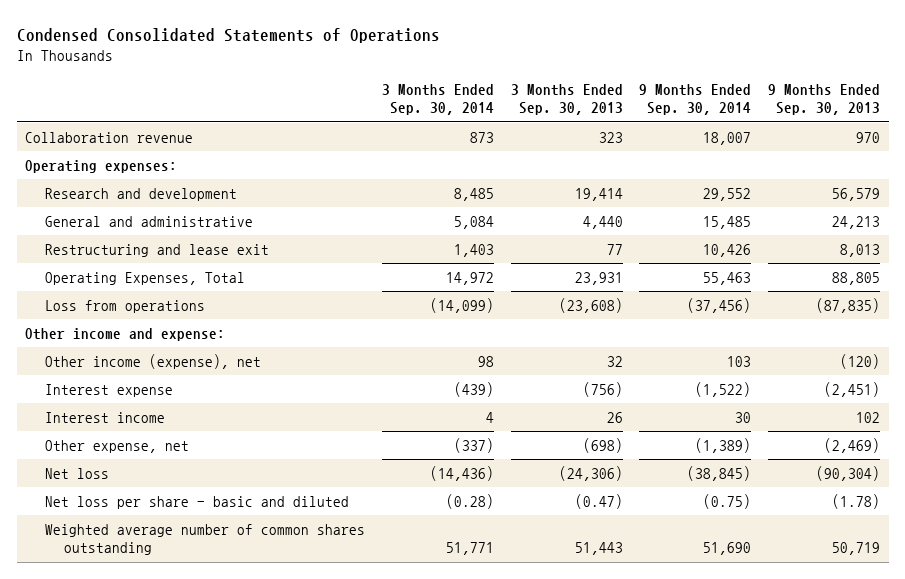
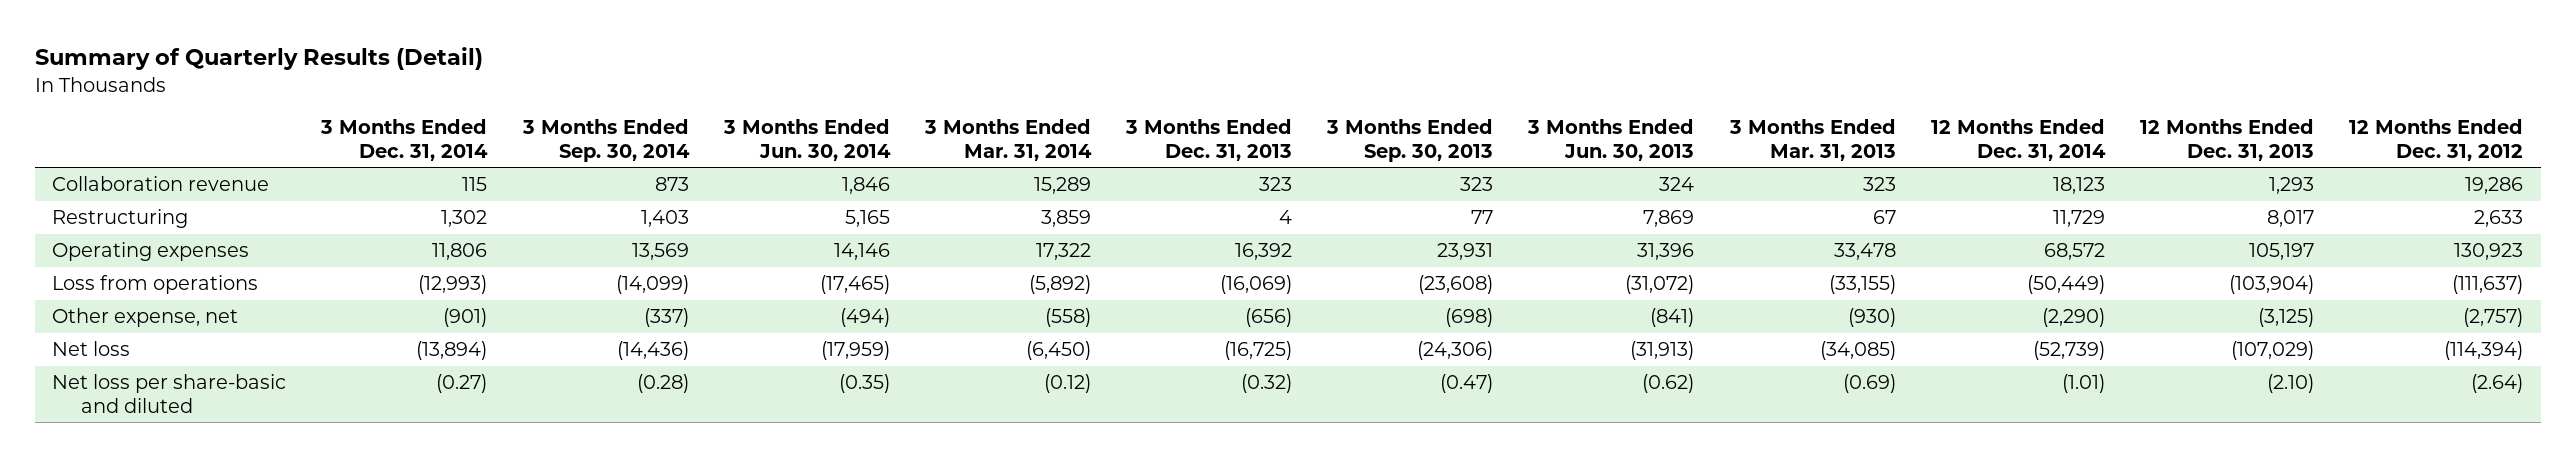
[16,27,440,43] Condensed Consolidated Statements of Operations -> [34,47,483,71] Summary of Quarterly Results (Detail)
[639,83,752,116] 9 Months Ended Sep. 30, 2014 -> none
[768,83,881,116] 9 Months Ended Sep. 30, 2013 -> none
none -> [320,119,489,162] 3 Months Ended Dec. 31, 2014
none -> [722,119,891,162] 3 Months Ended Jun. 30, 2014
none -> [923,119,1092,162] 3 Months Ended Mar. 31, 2014
none -> [1125,119,1293,162] 3 Months Ended Dec. 31, 2013
none -> [1527,119,1695,162] 3 Months Ended Jun. 30, 2013
none -> [1728,119,1896,162] 3 Months Ended Mar. 31, 2013
none -> [1930,119,2106,162] 12 Months Ended Dec. 31, 2014
none -> [2139,119,2314,162] 12 Months Ended Dec. 31, 2013
none -> [2349,119,2524,162] 12 Months Ended Dec. 31, 2012
[25,159,178,173] Operating expenses: -> none
[44,187,237,201] Research and development -> none
[44,215,253,227] General and administrative -> none
[44,243,269,257] Restructuring and lease exit -> [52,209,189,229] Restructuring
[44,271,245,285] Operating Expenses, Total -> [52,242,250,262] Operating expenses
[445,271,494,285] 14,972 -> [631,243,689,261] 13,569
[25,327,226,341] Other income and expense: -> none
[44,353,261,369] Other income (expense), net -> none
[44,383,173,397] Interest expense -> none
[44,411,165,423] Interest income -> none
[44,523,365,556] Weighted average number of common shares outstanding -> none
[44,495,349,509] Net loss per share - basic and diluted -> [52,374,287,413] Net loss per share-basic and diluted

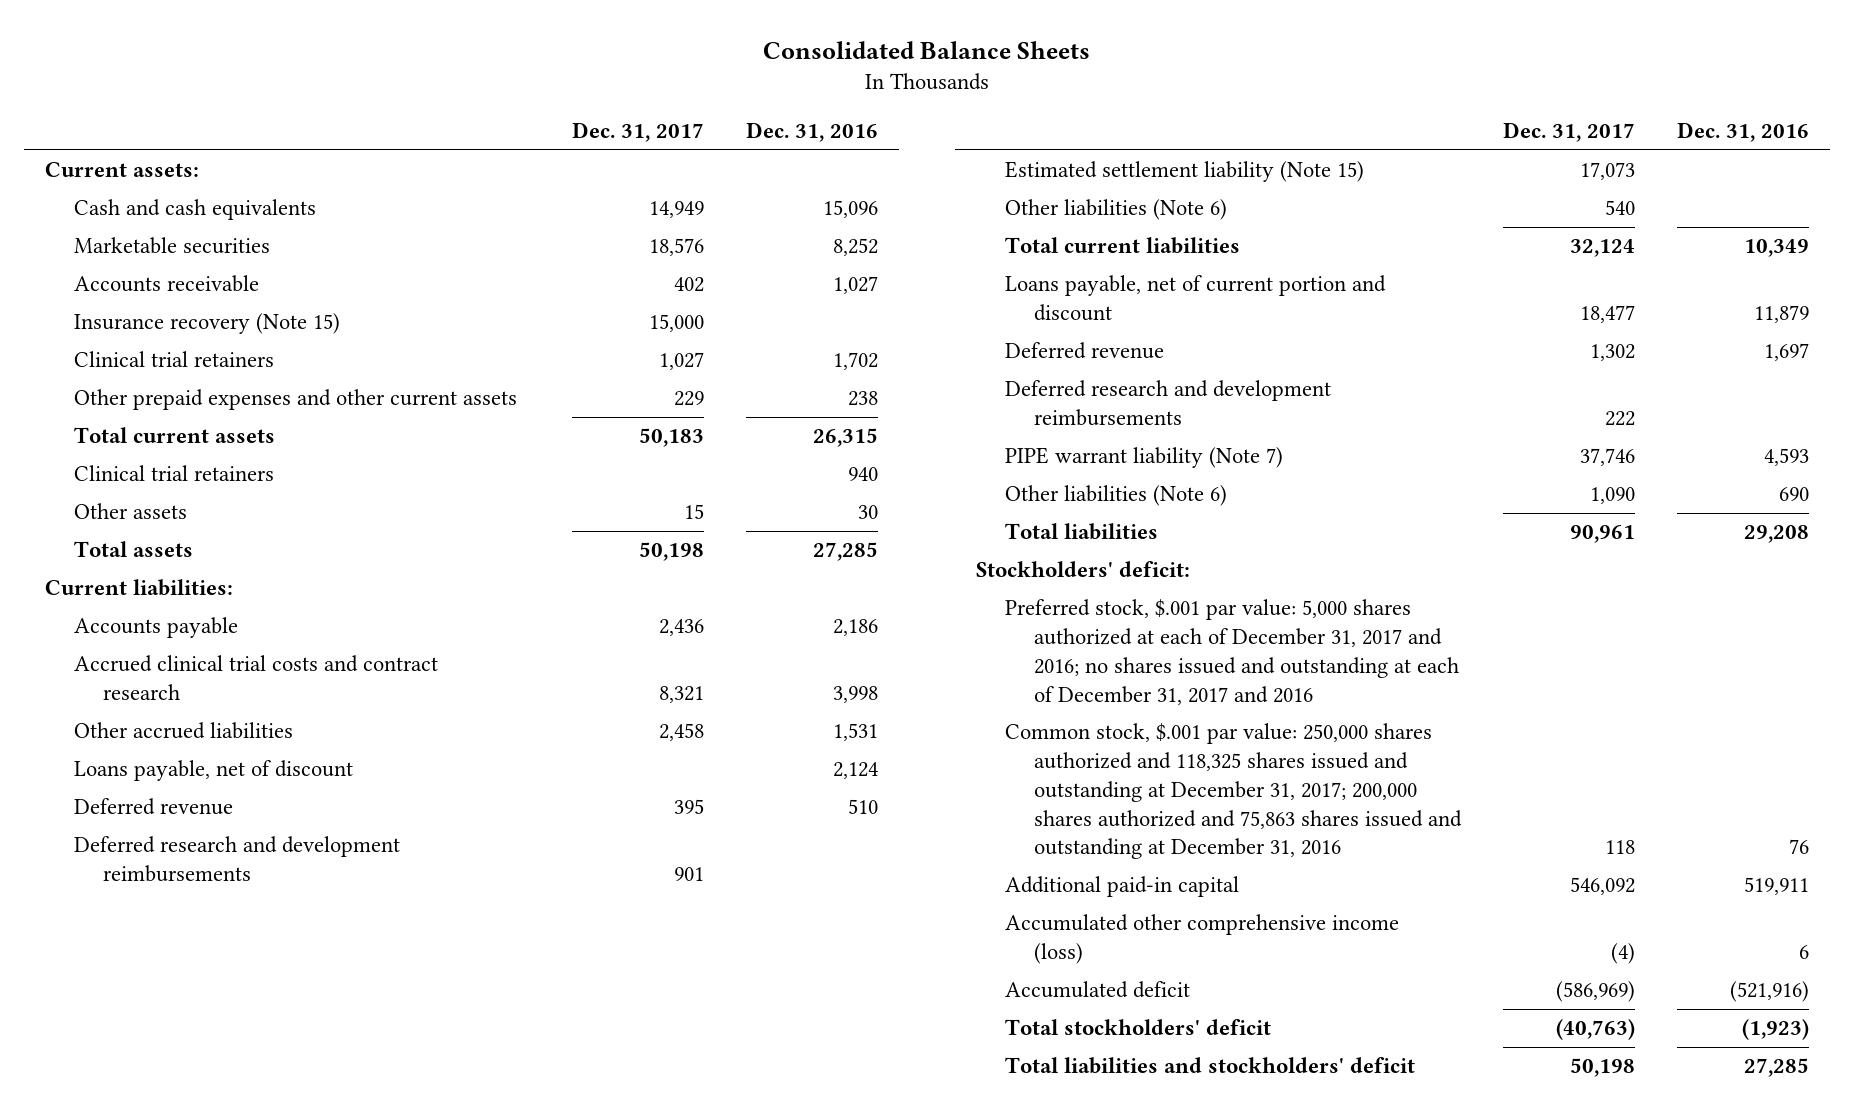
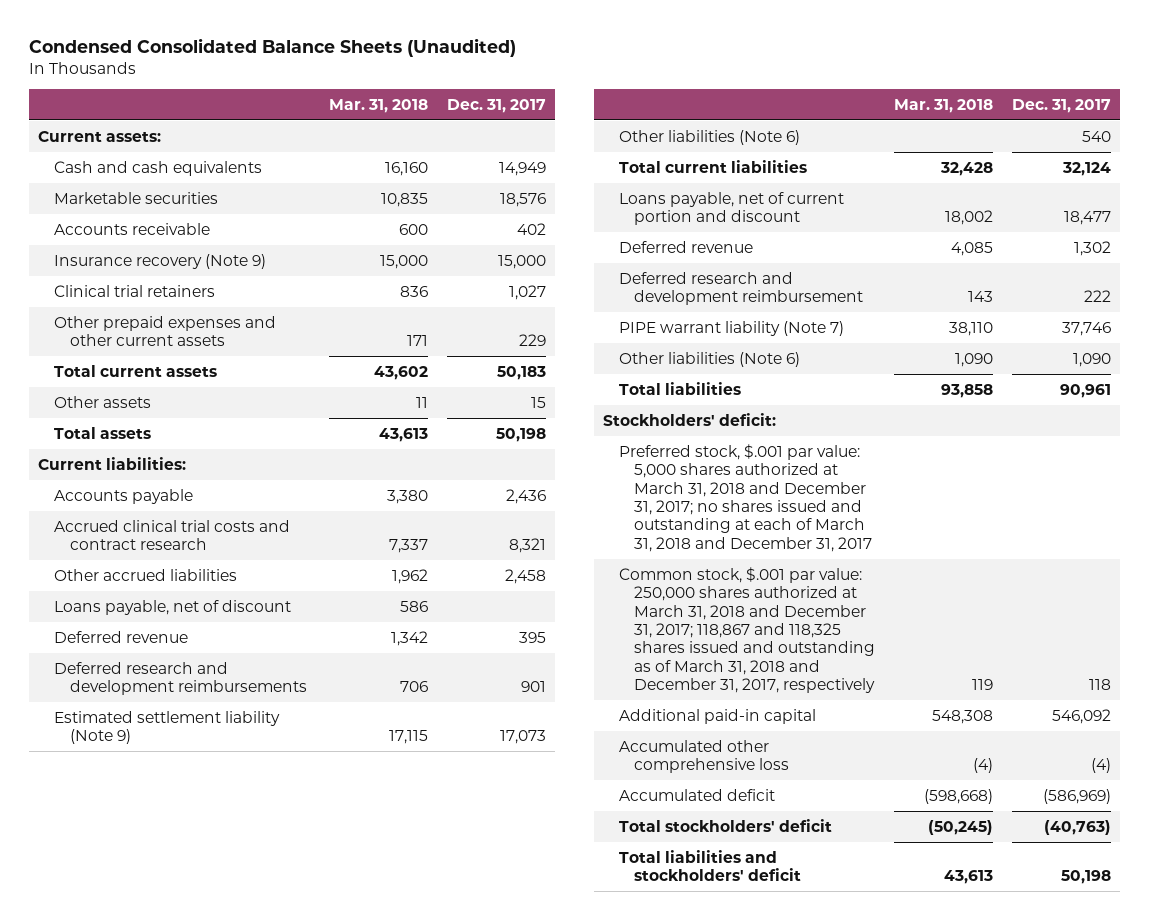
[763,40,1091,59] Consolidated Balance Sheets -> [28,37,516,57] Condensed Consolidated Balance Sheets (Unaudited)
[746,121,879,142] Dec. 31, 2016 -> none
none -> [329,98,429,113] Mar. 31, 2018
[74,313,341,335] Insurance recovery (Note 15) -> [53,253,266,269] Insurance recovery (Note 9)
[74,465,275,482] Clinical trial retainers -> none
[1004,161,1364,183] Estimated settlement liability (Note 15) -> [53,710,280,745] Estimated settlement liability (Note 9)
[1004,380,1331,427] Deferred research and development reimbursements -> [618,271,864,306] Deferred research and development reimbursement
[1004,599,1459,705] Preferred stock, $.001 par value: 5,000 shares authorized at each of December 31, 2017 and 2016; no shares issued and outstanding at each of December 31, 2017 and 2016 -> [618,443,873,552] Preferred stock, $.001 par value: 5,000 shares authorized at March 31, 2018 and December 31, 2017; no shares issued and outstanding at each of March 31, 2018 and December 31, 2017
[1004,723,1462,860] Common stock, $.001 par value: 250,000 shares authorized and 118,325 shares issued and outstanding at December 31, 2017; 200,000 shares authorized and 75,863 shares issued and outstanding at December 31, 2016 -> [618,566,876,694] Common stock, $.001 par value: 250,000 shares authorized at March 31, 2018 and December 31, 2017; 118,867 and 118,325 shares issued and outstanding as of March 31, 2018 and December 31, 2017, respectively
[1004,914,1399,965] Accumulated other comprehensive income (loss) -> [618,739,790,774] Accumulated other comprehensive loss

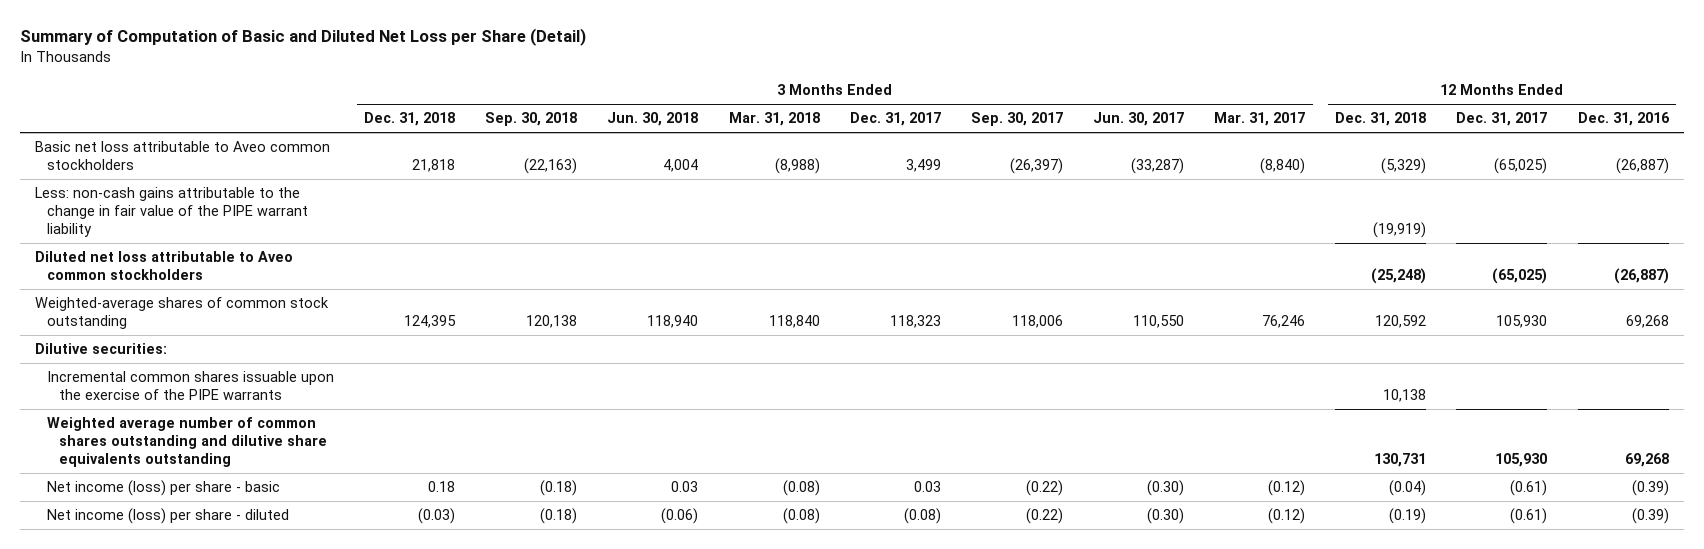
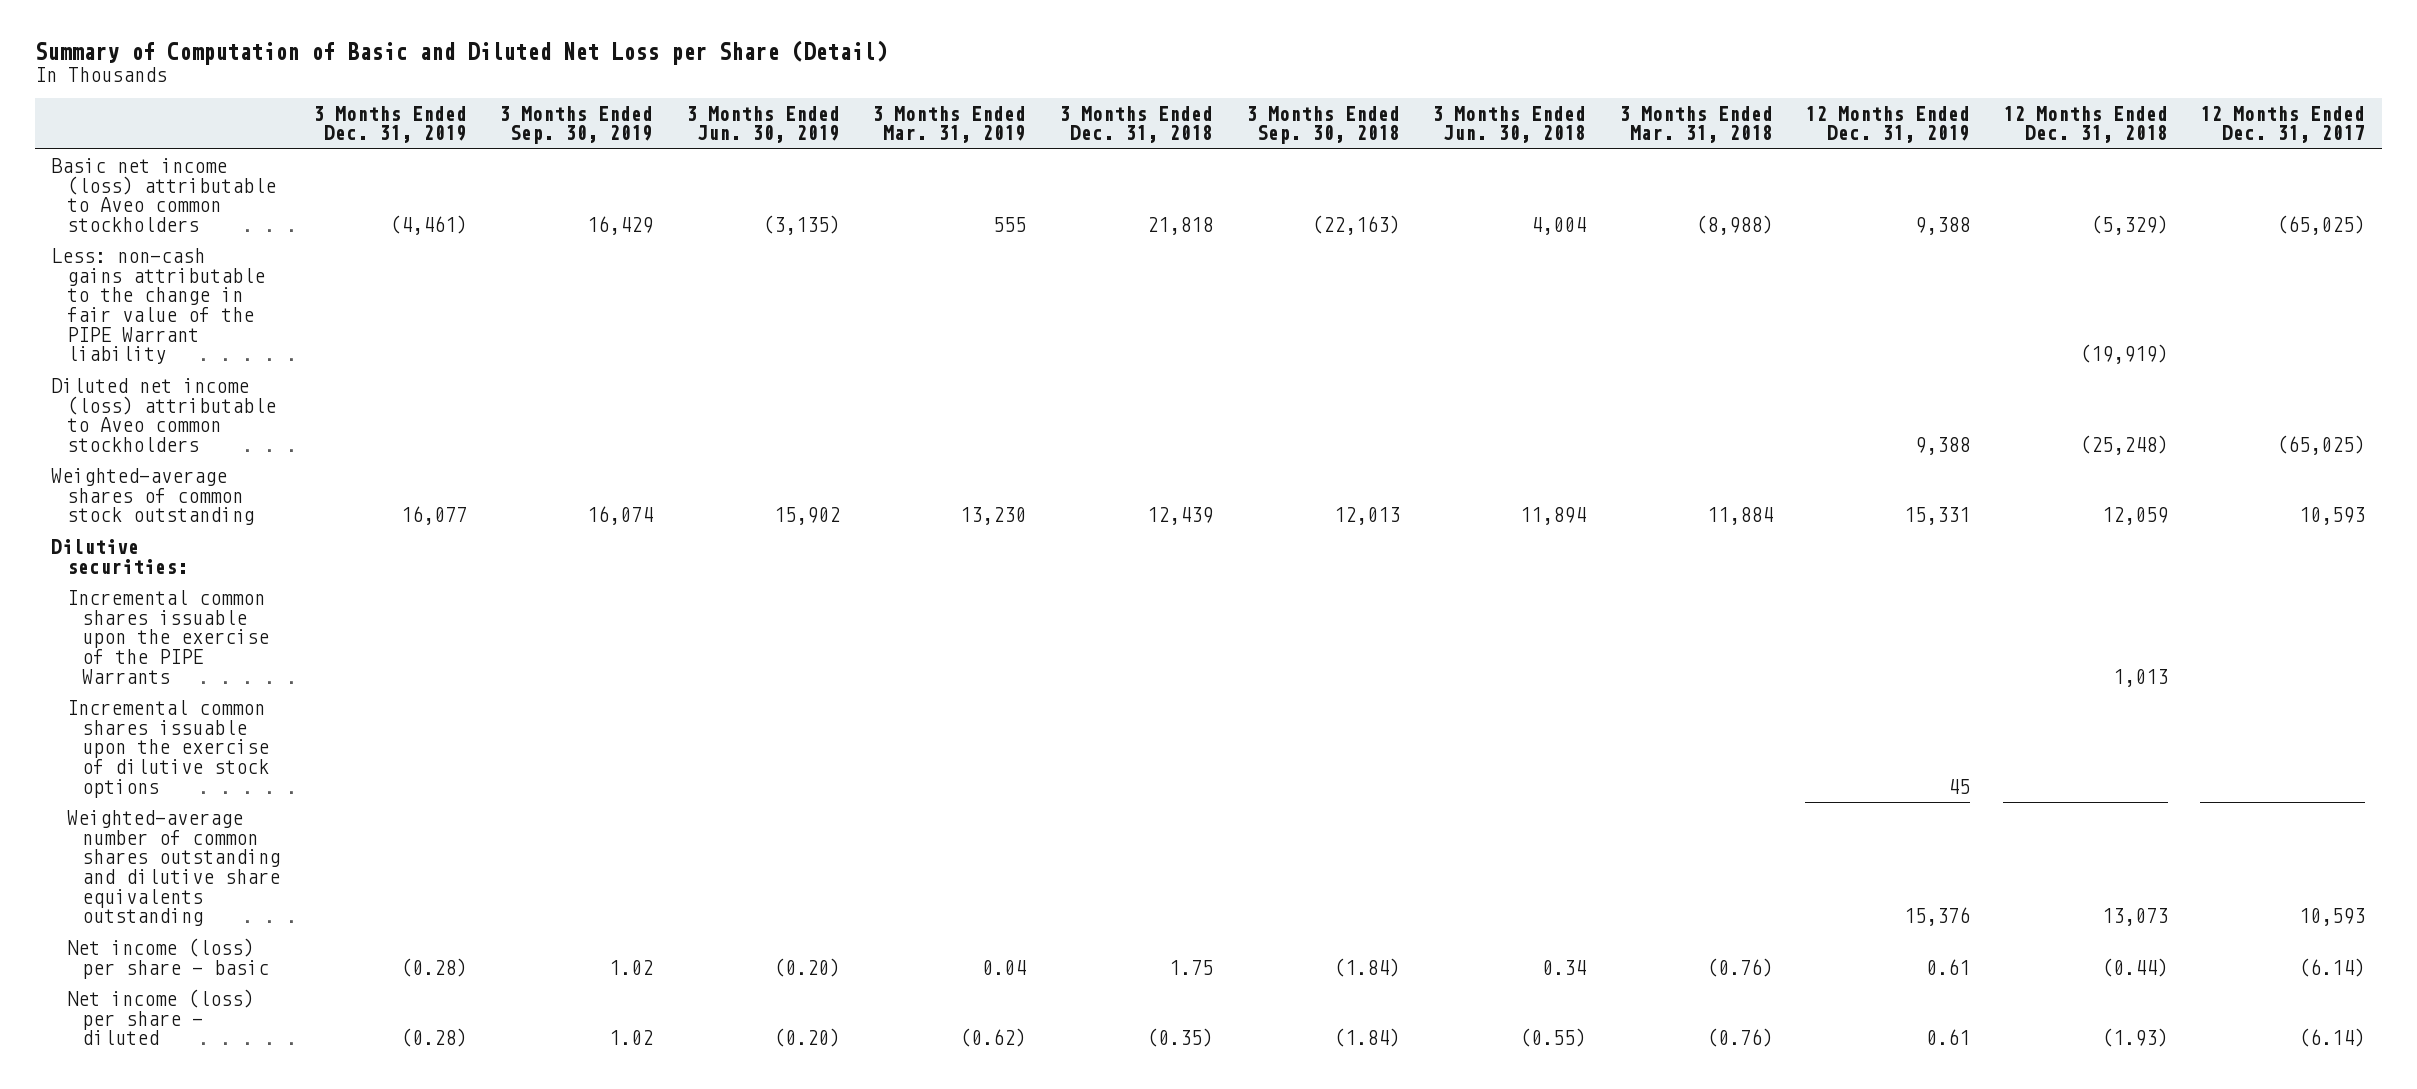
[849,112,941,127] Dec. 31, 2017 -> none
[970,112,1063,127] Sep. 30, 2017 -> none
[1092,112,1184,127] Jun. 30, 2017 -> none
[1214,112,1306,127] Mar. 31, 2017 -> none
[1577,112,1670,127] Dec. 31, 2016 -> none
none -> [312,105,467,144] 3 Months Ended Dec. 31, 2019
none -> [499,105,654,145] 3 Months Ended Sep. 30, 2019
none -> [685,105,840,144] 3 Months Ended Jun. 30, 2019
none -> [872,105,1027,144] 3 Months Ended Mar. 31, 2019
none -> [1805,105,1971,144] 12 Months Ended Dec. 31, 2019
[35,141,331,171] Basic net loss attributable to Aveo common stockholders -> [51,158,276,233] Basic net income (loss) attributable to Aveo common stockholders
[35,187,308,237] Less: non-cash gains attributable to the change in fair value of the PIPE warrant liability -> [51,248,265,365] Less: non-cash gains attributable to the change in fair value of the PIPE Warrant liability
[35,251,294,281] Diluted net loss attributable to Aveo common stockholders -> [51,378,276,453] Diluted net income (loss) attributable to Aveo common stockholders
[404,315,457,329] 124,395 -> [1146,507,1213,526] 12,439
[526,315,578,329] 120,138 -> [1333,507,1400,526] 12,013
[647,315,699,329] 118,940 -> [1520,507,1587,526] 11,894
[768,315,820,329] 118,840 -> [1706,507,1773,526] 11,884
[1375,315,1427,329] 120,592 -> [2101,507,2168,526] 12,059
[1496,315,1548,329] 105,930 -> [2299,507,2366,526] 10,593
[46,371,334,401] Incremental common shares issuable upon the exercise of the PIPE warrants -> [66,590,270,684] Incremental common shares issuable upon the exercise of the PIPE Warrants
[1383,389,1427,403] 10,138 -> [2112,668,2168,687] 1,013
none -> [66,700,270,798] Incremental common shares issuable upon the exercise of dilutive stock options
[46,417,327,467] Weighted average number of common shares outstanding and dilutive share equivalents outstanding -> [66,810,281,927] Weighted-average number of common shares outstanding and dilutive share equivalents outstanding
[1374,452,1427,467] 130,731 -> [2101,908,2168,927] 13,073
[1495,452,1548,467] 105,930 -> [2299,908,2366,927] 10,593
[428,481,456,493] 0.18 -> [1168,959,1213,975] 1.75
[540,480,578,497] (0.18) -> [1333,957,1400,977] (1.84)
[671,481,699,493] 0.03 -> [1542,959,1587,975] 0.34
[782,480,820,497] (0.08) -> [1706,957,1773,977] (0.76)
[1389,480,1427,497] (0.04) -> [2101,957,2168,977] (0.44)
[1510,480,1548,497] (0.61) -> [2299,957,2366,977] (6.14)
[418,508,456,525] (0.03) -> [1146,1028,1213,1048] (0.35)
[540,508,578,525] (0.18) -> [1333,1028,1400,1048] (1.84)
[661,508,699,525] (0.06) -> [1520,1028,1587,1048] (0.55)
[782,508,820,525] (0.08) -> [1706,1028,1773,1048] (0.76)
[1389,508,1427,525] (0.19) -> [2101,1028,2168,1048] (1.93)
[1510,508,1548,525] (0.61) -> [2299,1028,2366,1048] (6.14)

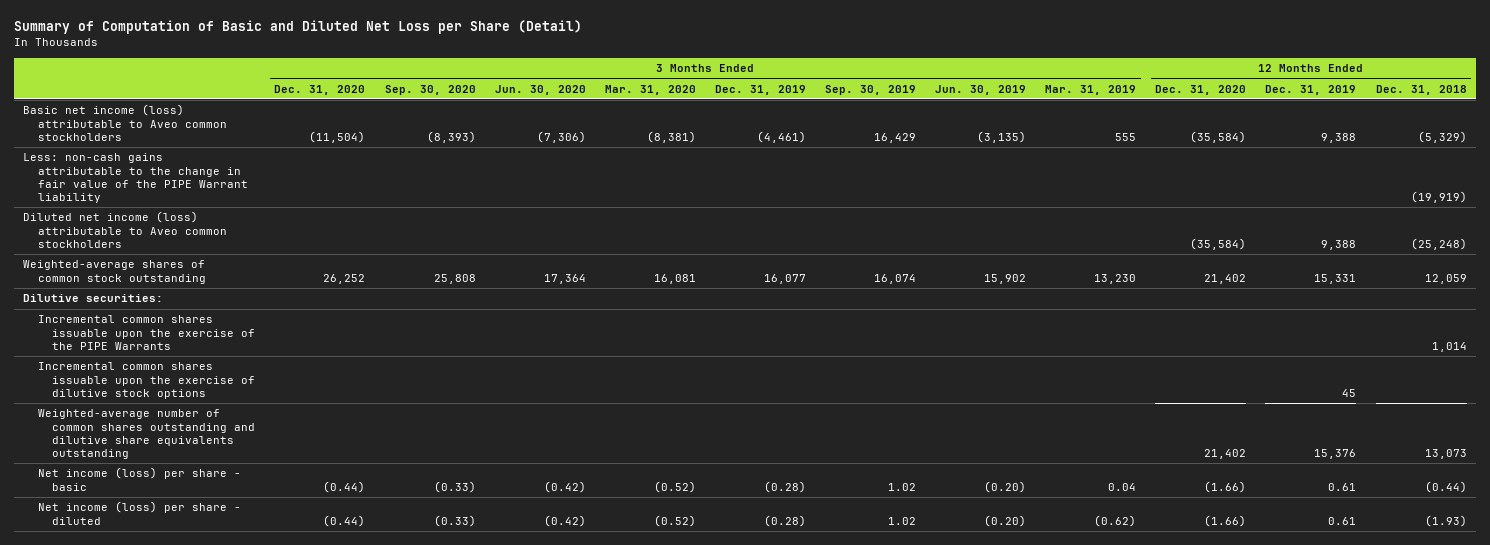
[1058,105,1213,144] 3 Months Ended Dec. 31, 2018 -> none
[1245,105,1400,145] 3 Months Ended Sep. 30, 2018 -> none
[1432,105,1587,144] 3 Months Ended Jun. 30, 2018 -> none
[1618,105,1773,144] 3 Months Ended Mar. 31, 2018 -> none
[2200,105,2366,144] 12 Months Ended Dec. 31, 2017 -> none
none -> [274,84,366,95] Dec. 31, 2020
none -> [384,84,476,95] Sep. 30, 2020
none -> [494,84,586,95] Jun. 30, 2020
none -> [604,84,696,95] Mar. 31, 2020
none -> [1155,84,1247,95] Dec. 31, 2020
[2112,668,2168,687] 1,013 -> [1431,341,1467,352] 1,014

